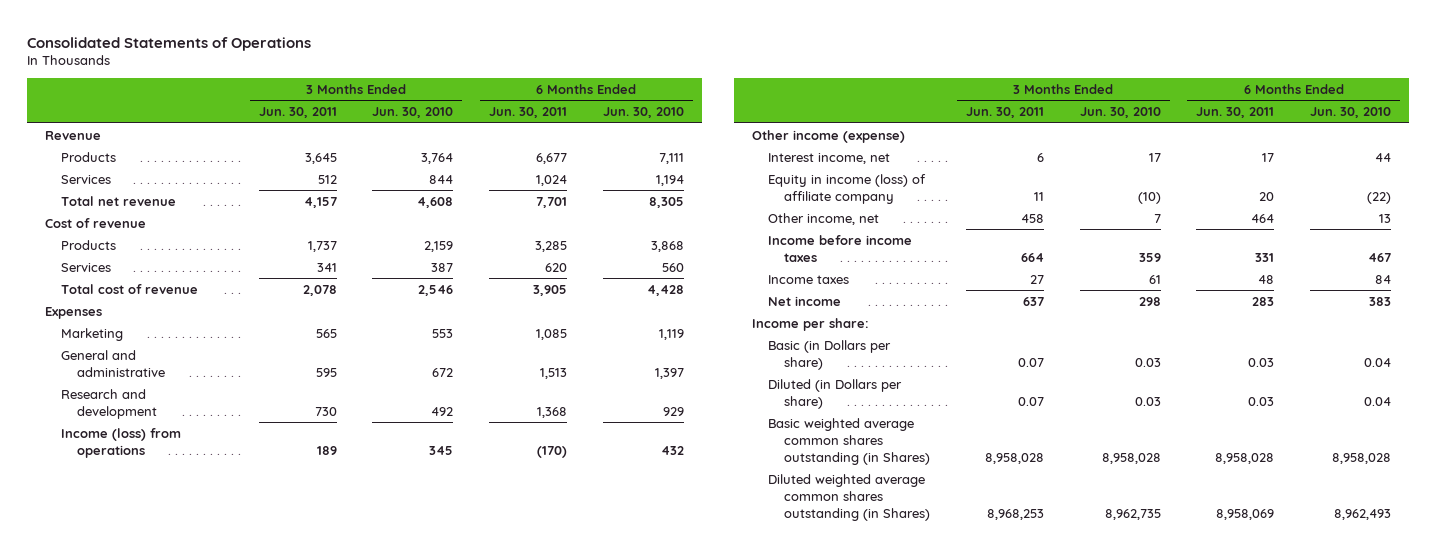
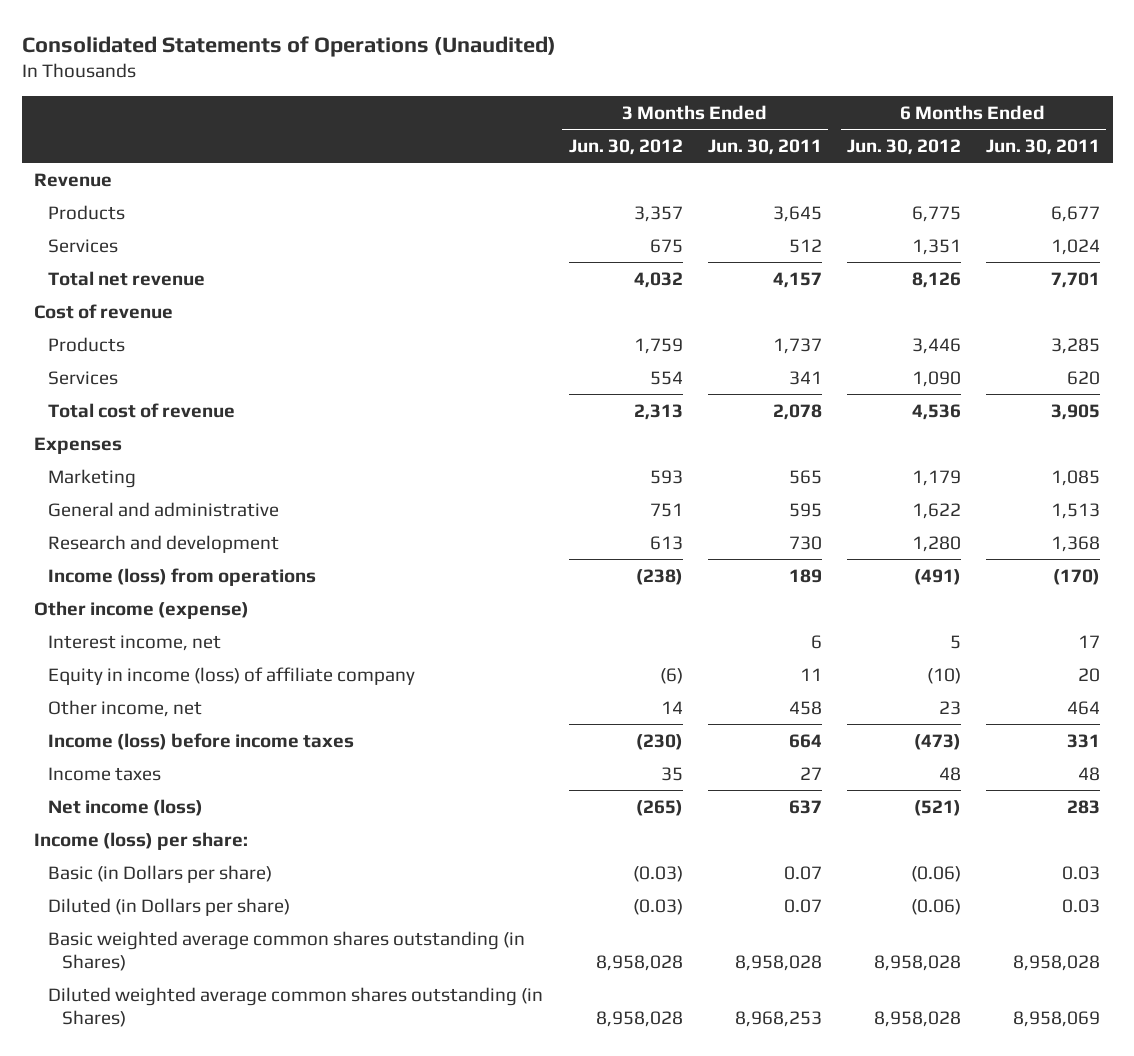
[27,36,312,51] Consolidated Statements of Operations -> [21,35,556,57] Consolidated Statements of Operations (Unaudited)
[372,107,454,119] Jun. 30, 2010 -> none
[602,107,684,119] Jun. 30, 2010 -> none
none -> [568,138,683,155] Jun. 30, 2012
none -> [846,138,961,155] Jun. 30, 2012
[768,234,913,262] Income before income taxes -> [48,732,355,750] Income (loss) before income taxes
[768,295,842,306] Net income -> [48,798,204,816] Net income (loss)
[752,317,870,331] Income per share: -> [34,831,249,850] Income (loss) per share:

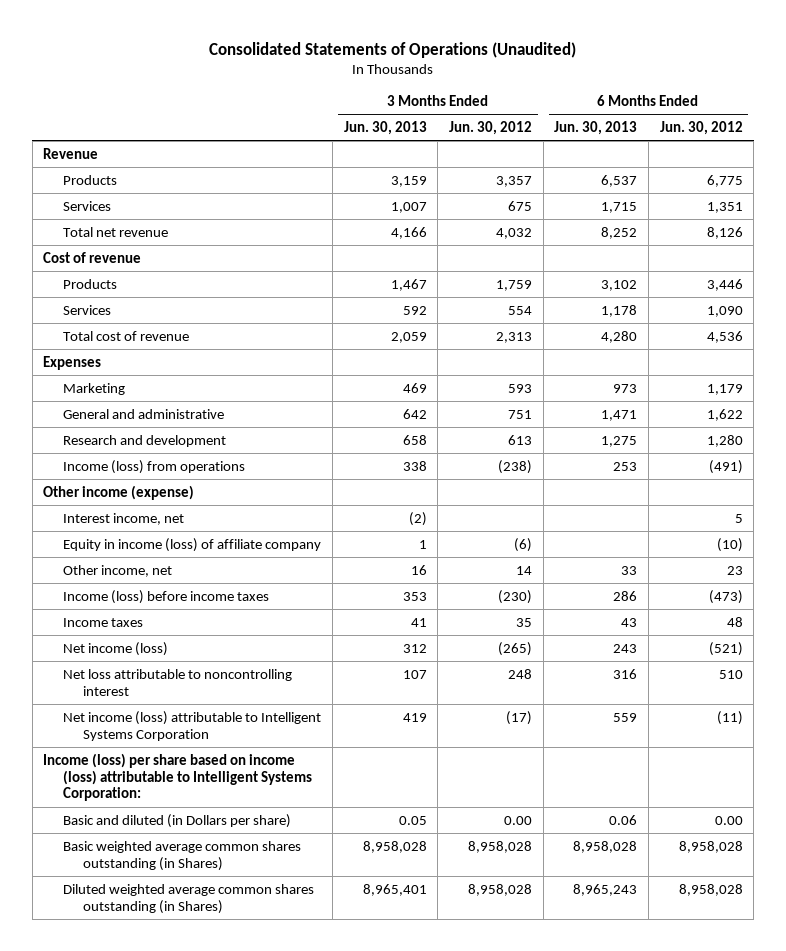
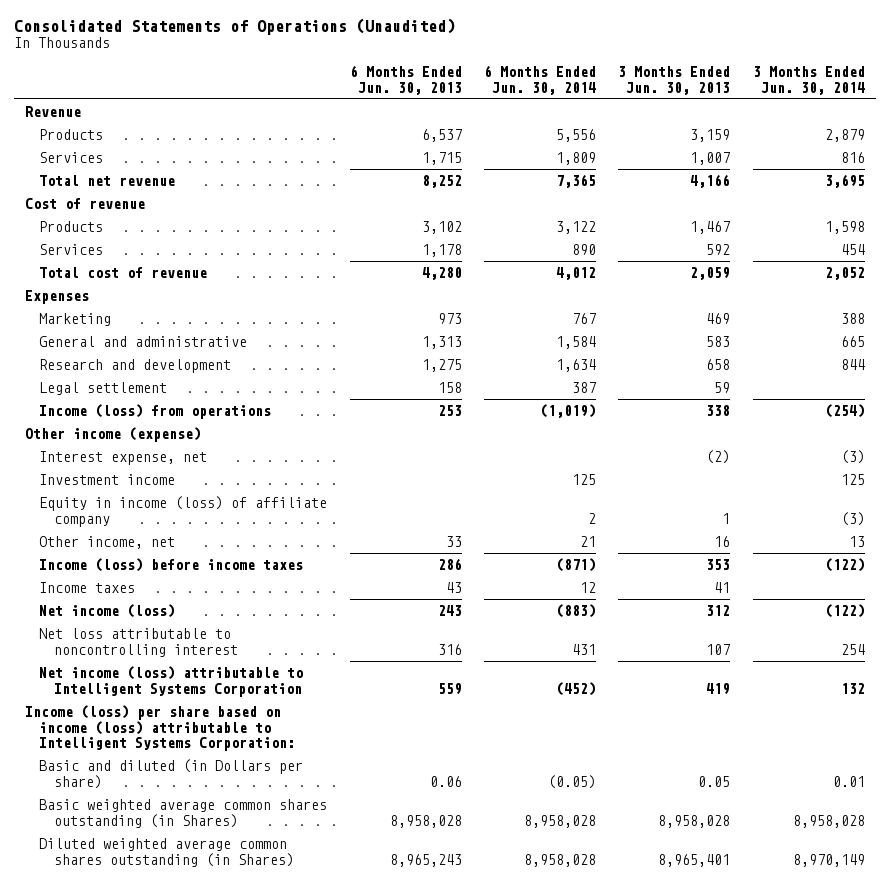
[448,121,532,136] Jun. 30, 2012 -> none
[659,121,743,136] Jun. 30, 2012 -> none
none -> [484,65,597,95] 6 Months Ended Jun. 30, 2014
none -> [752,66,865,95] 3 Months Ended Jun. 30, 2014
[402,408,427,419] 642 -> [706,336,731,348] 583
[601,409,638,421] 1,471 -> [421,336,462,350] 1,313
none -> [39,382,168,396] Legal settlement
[63,512,185,525] Interest income, net -> [39,451,208,466] Interest expense, net
none -> [39,474,176,486] Investment income

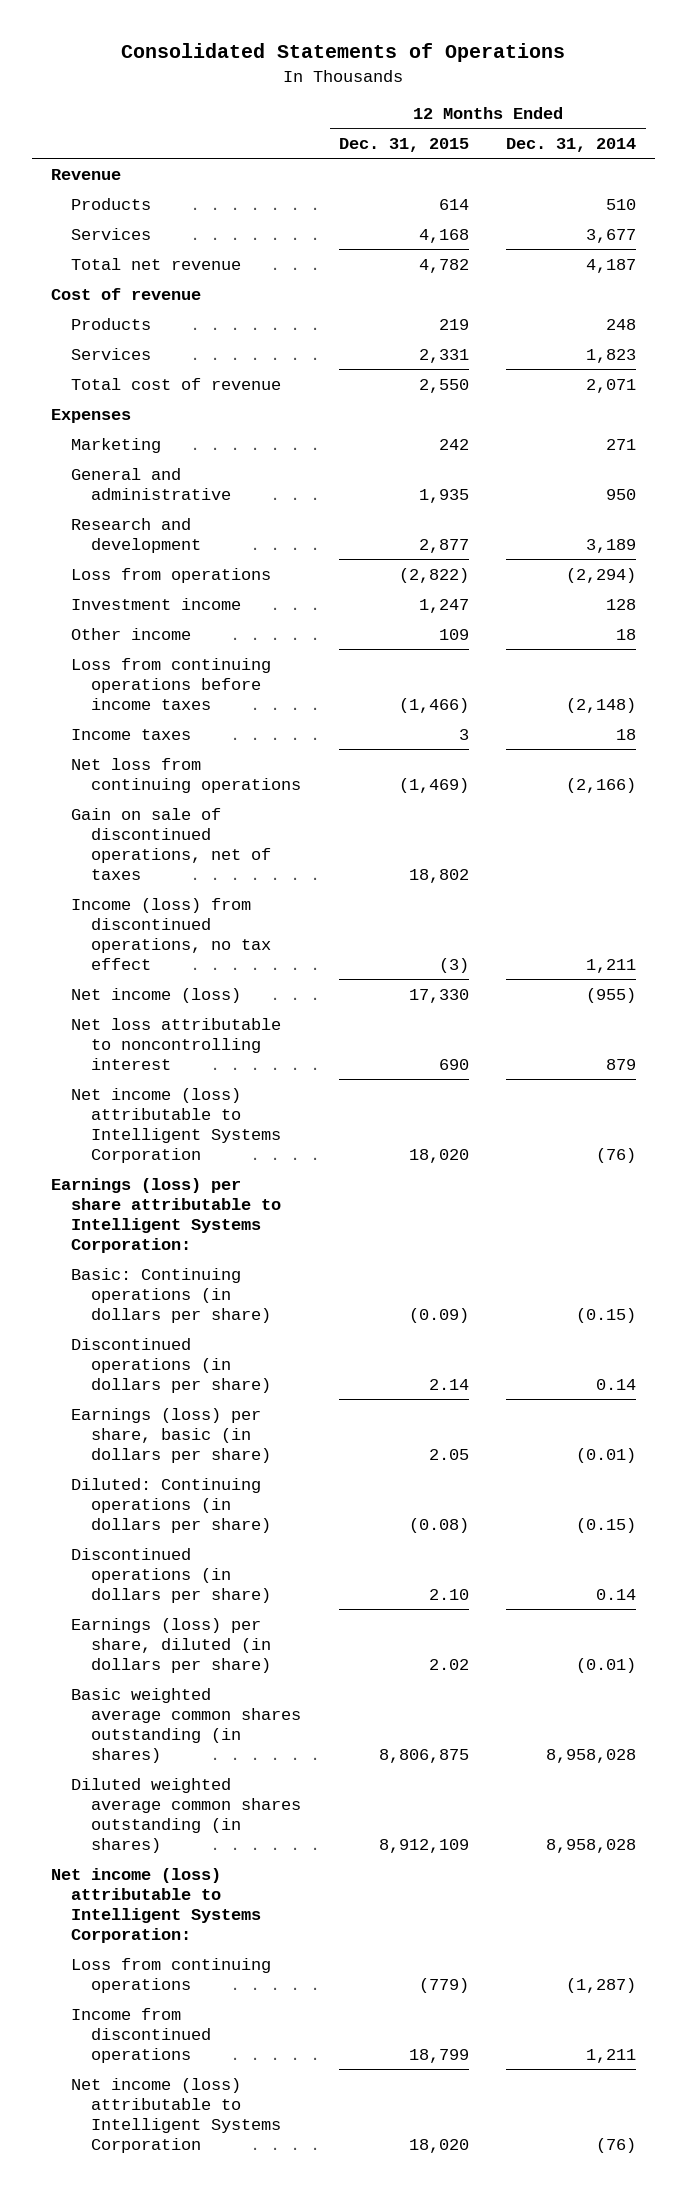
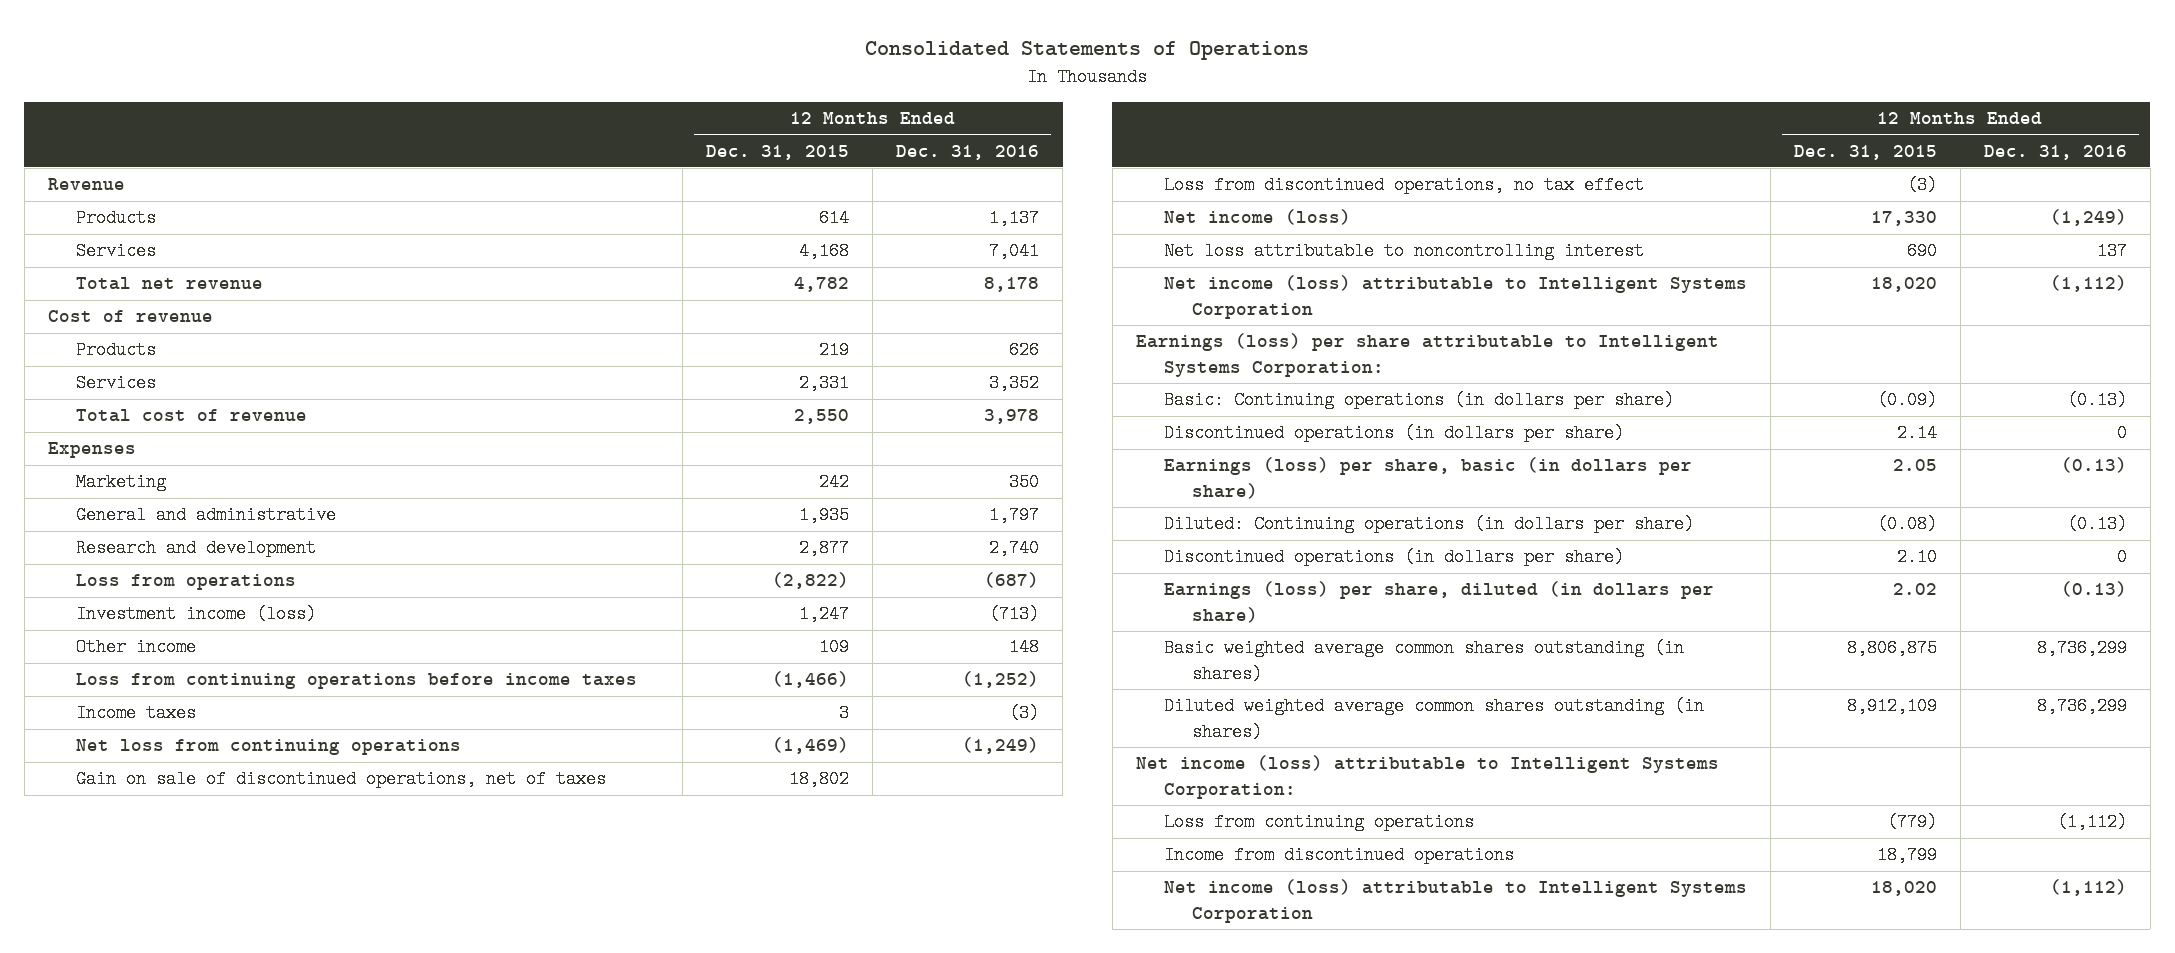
[506,138,637,153] Dec. 31, 2014 -> none
none -> [896,144,1040,160] Dec. 31, 2016
[70,597,241,610] Investment income -> [76,605,317,624] Investment income (loss)
[70,897,272,970] Income (loss) from discontinued operations, no tax effect -> [1163,176,1644,195] Loss from discontinued operations, no tax effect

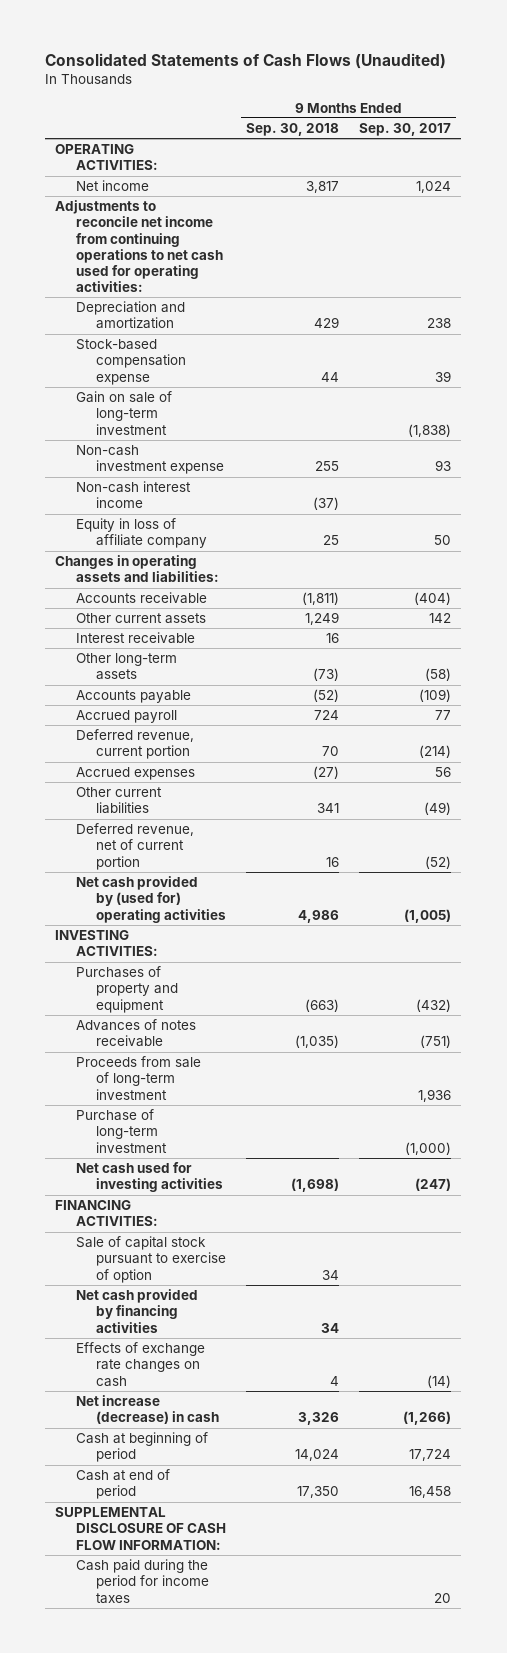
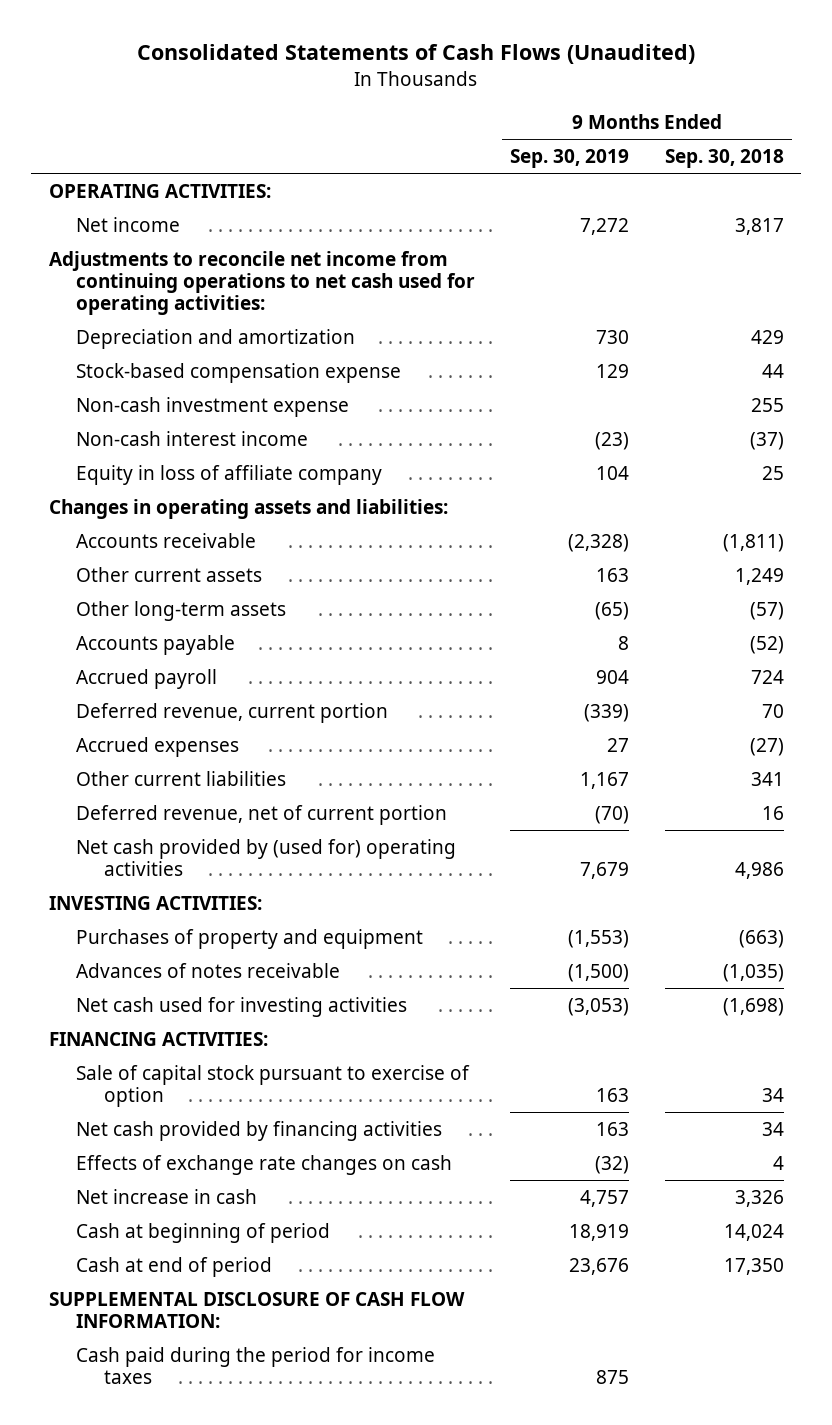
[359,123,452,137] Sep. 30, 2017 -> none
none -> [510,148,630,168] Sep. 30, 2019
[75,391,172,435] Gain on sale of long-term investment -> none
[75,632,195,645] Interest receivable -> none
[313,668,340,682] (73) -> [749,601,784,620] (57)
[75,1056,201,1100] Proceeds from sale of long-term investment -> none
[75,1109,167,1153] Purchase of long-term investment -> none
[75,1395,219,1425] Net increase (decrease) in cash -> [76,1188,258,1204] Net increase in cash

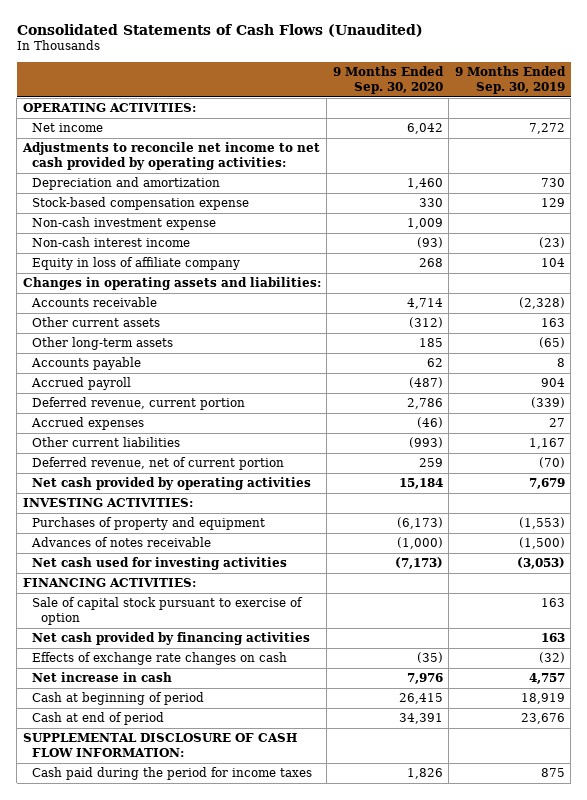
[664,148,784,168] Sep. 30, 2018 -> none
none -> [332,66,444,95] 9 Months Ended Sep. 30, 2020
[48,250,476,315] Adjustments to reconcile net income from continuing operations to net cash used for operating activities: -> [21,142,320,171] Adjustments to reconcile net income to net cash provided by operating activities:
[76,838,457,876] Net cash provided by (used for) operating activities -> [31,477,311,491] Net cash provided by operating activities

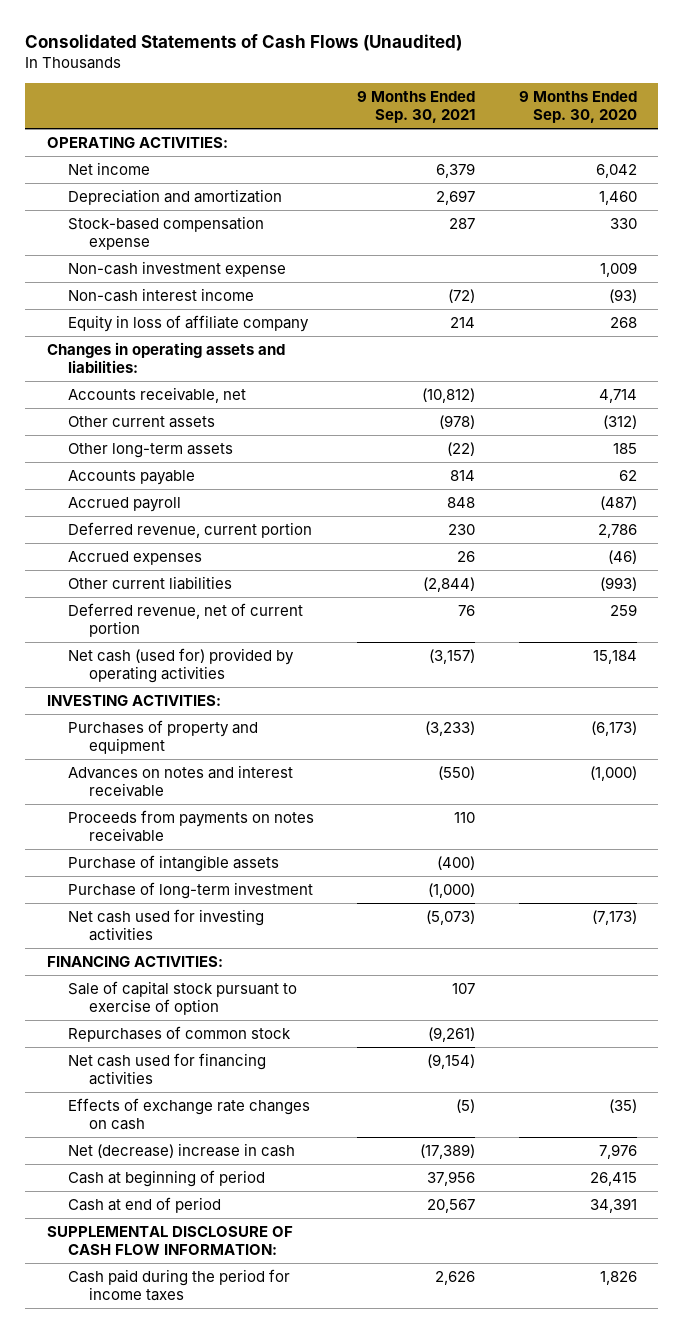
[454,66,566,95] 9 Months Ended Sep. 30, 2019 -> none
none -> [357,90,476,124] 9 Months Ended Sep. 30, 2021
[21,142,320,171] Adjustments to reconcile net income to net cash provided by operating activities: -> none
[30,297,157,308] Accounts receivable -> [68,386,247,403] Accounts receivable, net
[31,477,311,491] Net cash provided by operating activities -> [68,647,295,684] Net cash (used for) provided by operating activities
[30,537,211,548] Advances of notes receivable -> [68,764,294,798] Advances on notes and interest receivable
none -> [68,809,315,843] Proceeds from payments on notes receivable
none -> [68,854,280,872] Purchase of intangible assets
none -> [68,881,314,899] Purchase of long-term investment
none -> [68,1025,292,1042] Repurchases of common stock
[31,632,310,646] Net cash provided by financing activities -> [68,1052,267,1086] Net cash used for financing activities
[31,672,172,683] Net increase in cash -> [68,1142,296,1158] Net (decrease) increase in cash

